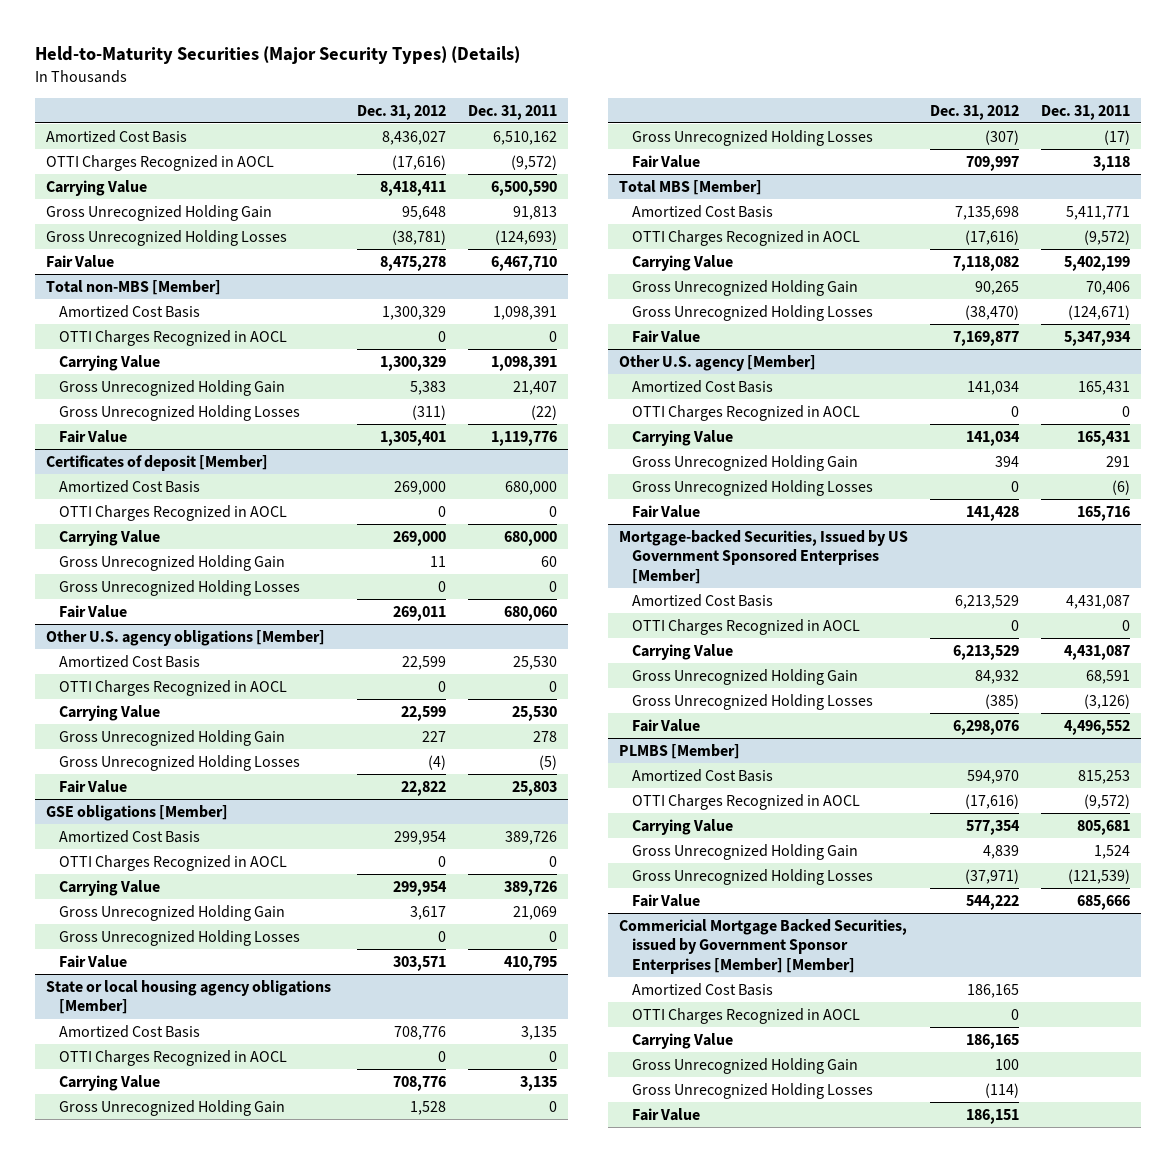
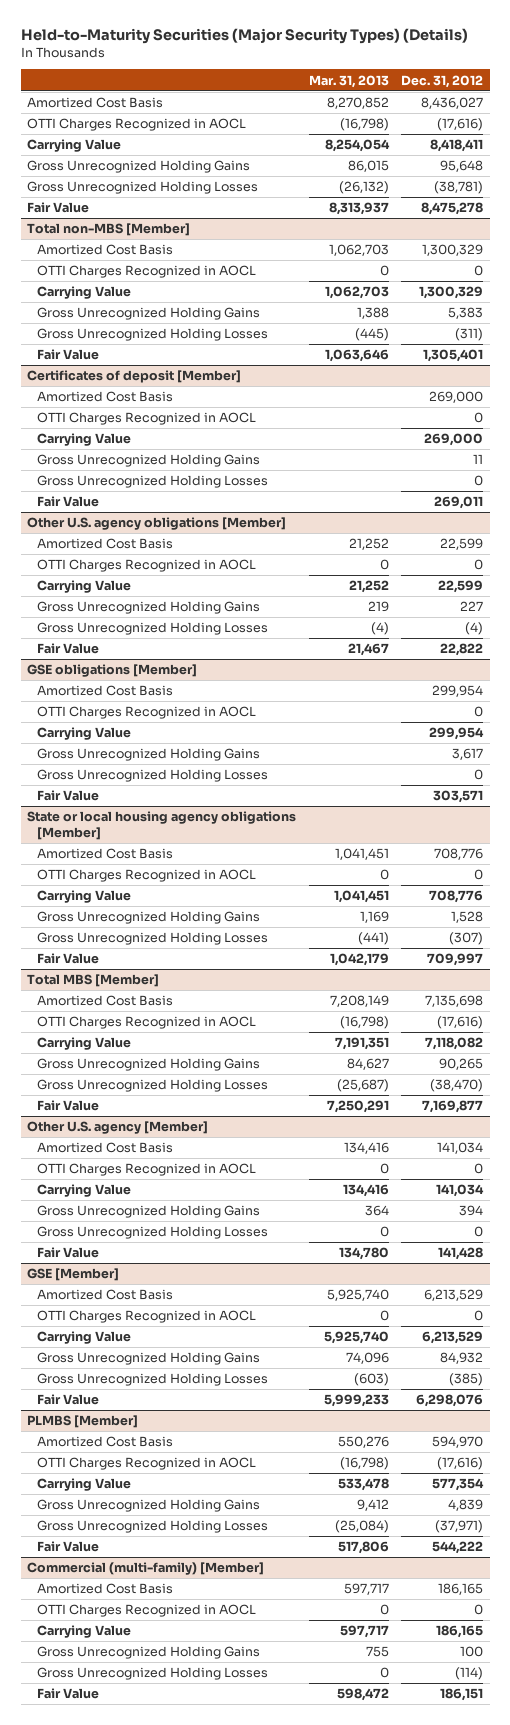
[467,104,557,120] Dec. 31, 2011 -> none
none -> [308,74,389,88] Mar. 31, 2013
[45,204,272,221] Gross Unrecognized Holding Gain -> [26,160,250,174] Gross Unrecognized Holding Gains
[58,379,285,396] Gross Unrecognized Holding Gain -> [37,307,261,321] Gross Unrecognized Holding Gains
[58,554,285,571] Gross Unrecognized Holding Gain -> [37,454,261,468] Gross Unrecognized Holding Gains
[58,729,285,746] Gross Unrecognized Holding Gain -> [37,601,261,615] Gross Unrecognized Holding Gains
[58,904,285,921] Gross Unrecognized Holding Gain -> [37,748,261,762] Gross Unrecognized Holding Gains
[58,1099,285,1116] Gross Unrecognized Holding Gain -> [37,911,261,925] Gross Unrecognized Holding Gains
[632,279,859,296] Gross Unrecognized Holding Gain -> [37,1058,261,1072] Gross Unrecognized Holding Gains
[632,454,859,471] Gross Unrecognized Holding Gain -> [37,1205,261,1219] Gross Unrecognized Holding Gains
[618,529,908,584] Mortgage-backed Securities, Issued by US Government Sponsored Enterprises [Member] -> none
none -> [26,1268,119,1282] GSE [Member]
[632,668,859,685] Gross Unrecognized Holding Gain -> [37,1352,261,1366] Gross Unrecognized Holding Gains
[632,843,859,860] Gross Unrecognized Holding Gain -> [37,1499,261,1513] Gross Unrecognized Holding Gains
[618,918,907,974] Commericial Mortgage Backed Securities, issued by Government Sponsor Enterprises [Member] [Member] -> none
none -> [26,1562,264,1576] Commercial (multi-family) [Member]
[632,1057,859,1074] Gross Unrecognized Holding Gain -> [37,1646,261,1660] Gross Unrecognized Holding Gains

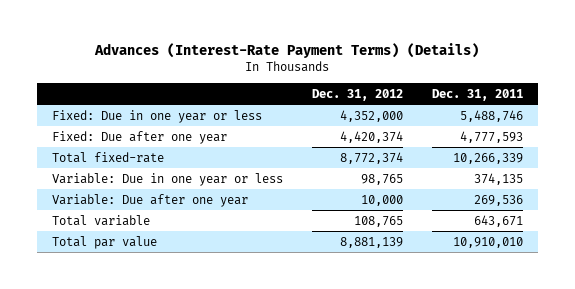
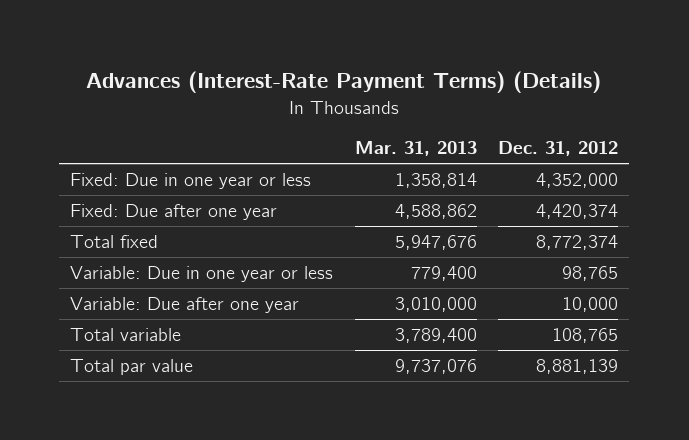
[432,88,524,101] Dec. 31, 2011 -> none
none -> [354,141,477,157] Mar. 31, 2013
[51,151,164,163] Total fixed-rate -> [70,235,159,249] Total fixed

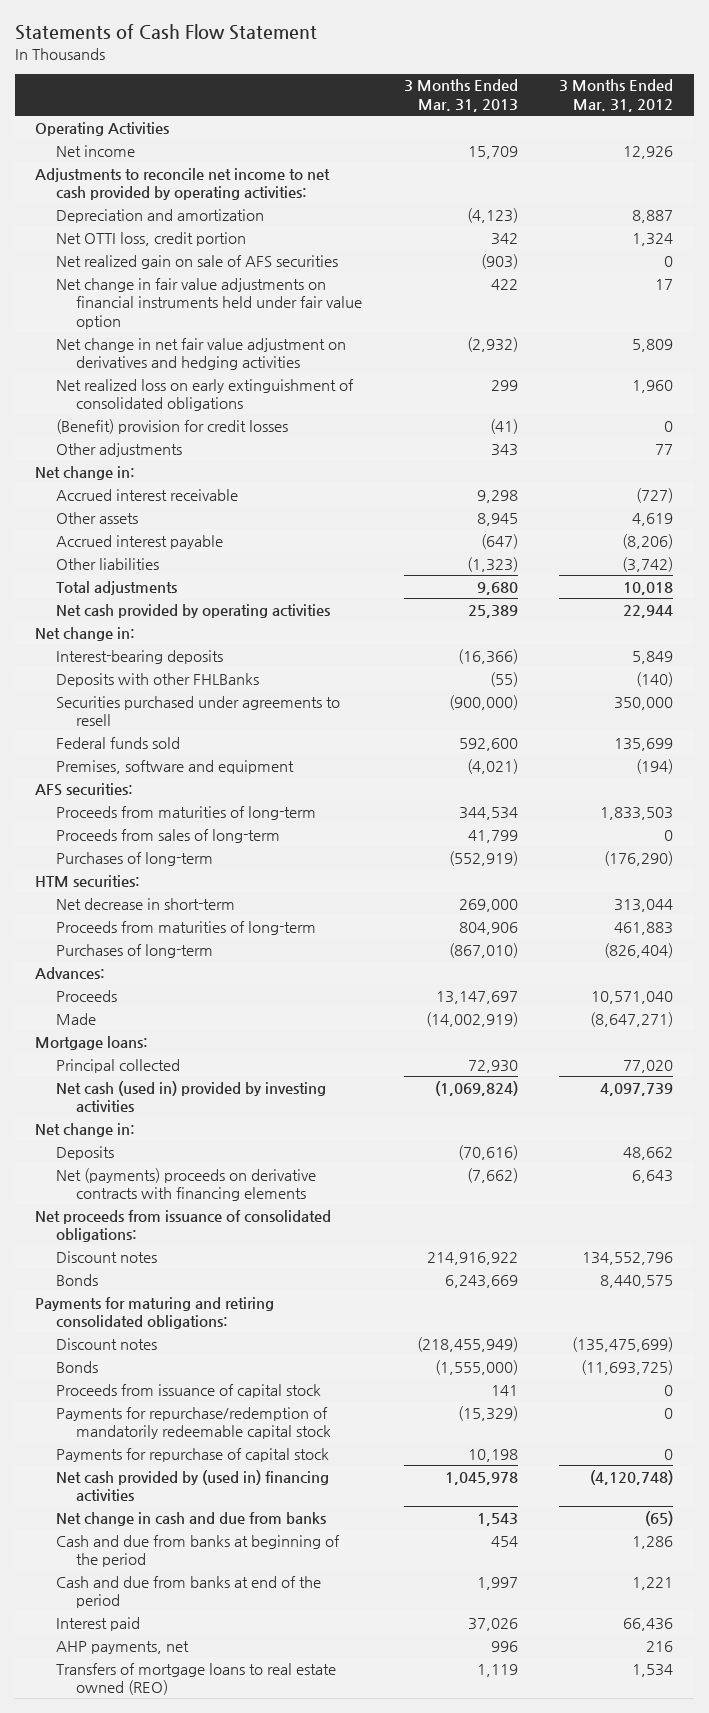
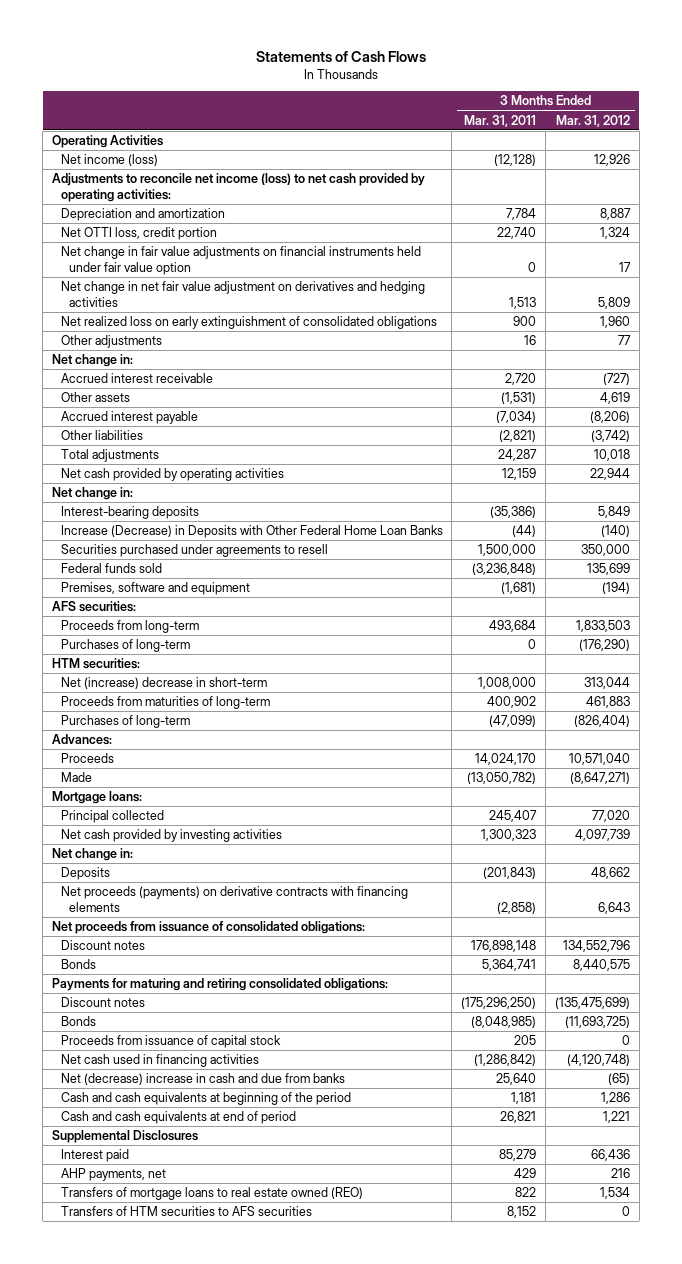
[14,24,317,41] Statements of Cash Flow Statement -> [255,50,426,62] Statements of Cash Flows
[403,79,518,113] 3 Months Ended Mar. 31, 2013 -> none
none -> [464,114,537,127] Mar. 31, 2011
[55,144,135,157] Net income -> [60,154,158,167] Net income (loss)
[35,167,331,201] Adjustments to reconcile net income to net cash provided by operating activities: -> [51,173,425,202] Adjustments to reconcile net income (loss) to net cash provided by operating activities:
[55,254,338,269] Net realized gain on sale of AFS securities -> none
[55,418,288,434] (Benefit) provision for credit losses -> none
[55,672,259,687] Deposits with other FHLBanks -> [60,525,443,539] Increase (Decrease) in Deposits with Other Federal Home Loan Banks
[55,828,280,843] Proceeds from sales of long-term -> none
[55,805,316,820] Proceeds from maturities of long-term -> [60,620,199,634] Proceeds from long-term
[55,897,235,910] Net decrease in short-term -> [60,677,267,690] Net (increase) decrease in short-term
[55,1080,326,1113] Net cash (used in) provided by investing activities -> [60,829,282,843] Net cash provided by investing activities
[55,1167,316,1202] Net (payments) proceeds on derivative contracts with financing elements -> [60,886,408,912] Net proceeds (payments) on derivative contracts with financing elements
[55,1406,332,1440] Payments for repurchase/redemption of mandatorily redeemable capital stock -> none
[55,1447,329,1462] Payments for repurchase of capital stock -> none
[55,1469,329,1502] Net cash provided by (used in) financing activities -> [60,1054,259,1068] Net cash used in financing activities
[55,1511,326,1526] Net change in cash and due from banks -> [60,1073,345,1086] Net (decrease) increase in cash and due from banks
[55,1534,340,1568] Cash and due from banks at beginning of the period -> [60,1092,351,1106] Cash and cash equivalents at beginning of the period
[55,1575,321,1609] Cash and due from banks at end of the period -> [60,1111,296,1125] Cash and cash equivalents at end of period
none -> [51,1130,198,1144] Supplemental Disclosures
none -> [60,1206,312,1217] Transfers of HTM securities to AFS securities

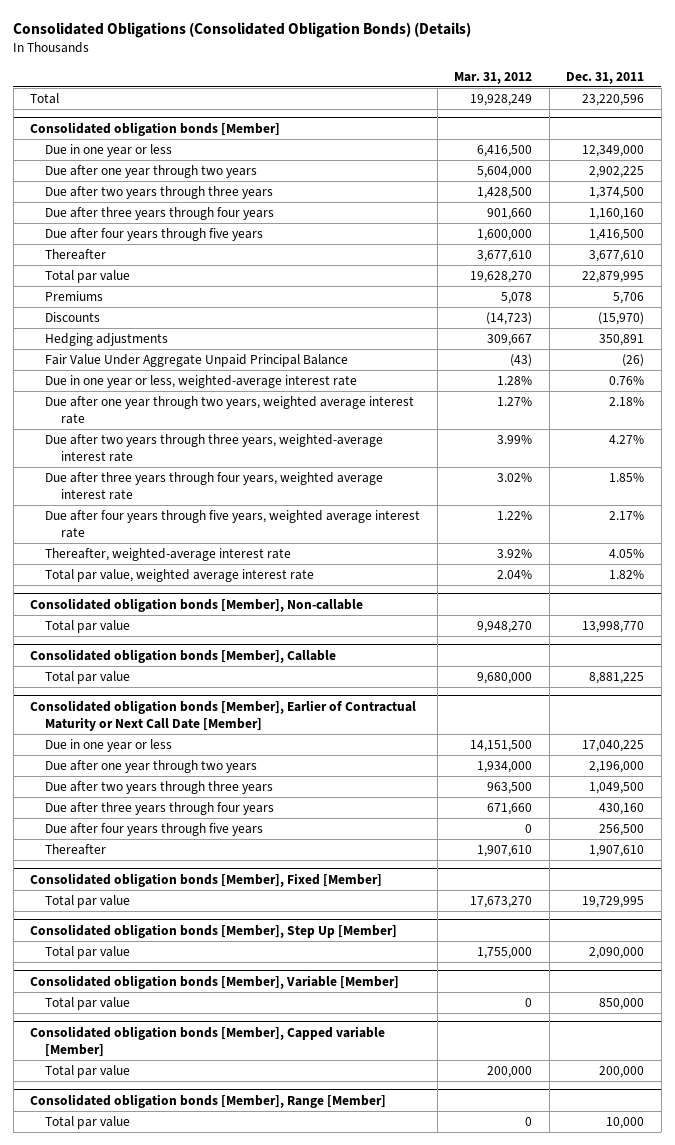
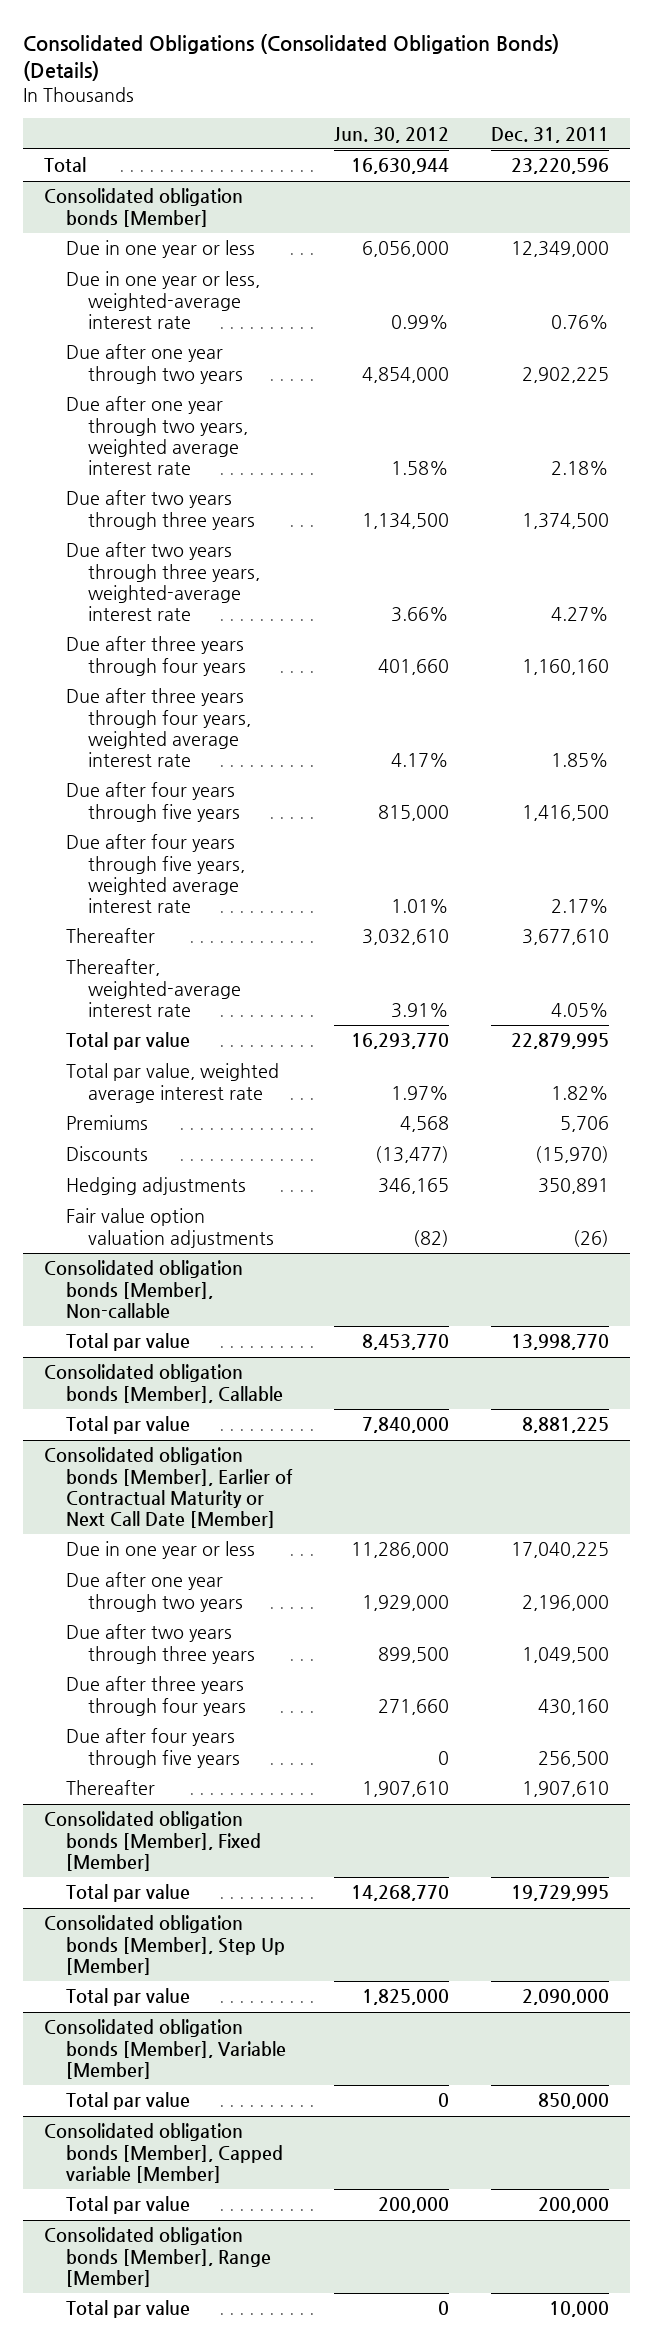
[454,71,533,84] Mar. 31, 2012 -> none
none -> [334,126,450,143] Jun. 30, 2012
[45,375,358,389] Due in one year or less, weighted-average interest rate -> [65,271,260,329] Due in one year or less, weighted-average interest rate
[45,396,415,425] Due after one year through two years, weighted average interest rate -> [65,396,248,475] Due after one year through two years, weighted average interest rate
[45,434,384,463] Due after two years through three years, weighted-average interest rate -> [65,542,260,621] Due after two years through three years, weighted-average interest rate
[45,472,384,501] Due after three years through four years, weighted average interest rate -> [65,688,251,767] Due after three years through four years, weighted average interest rate
[45,510,421,539] Due after four years through five years, weighted average interest rate -> [65,834,245,913] Due after four years through five years, weighted average interest rate
[45,548,292,562] Thereafter, weighted-average interest rate -> [65,959,241,1017] Thereafter, weighted-average interest rate
[45,569,315,583] Total par value, weighted average interest rate -> [65,1063,279,1103] Total par value, weighted average interest rate
[45,354,349,368] Fair Value Under Aggregate Unpaid Principal Balance -> [65,1208,274,1248] Fair value option valuation adjustments

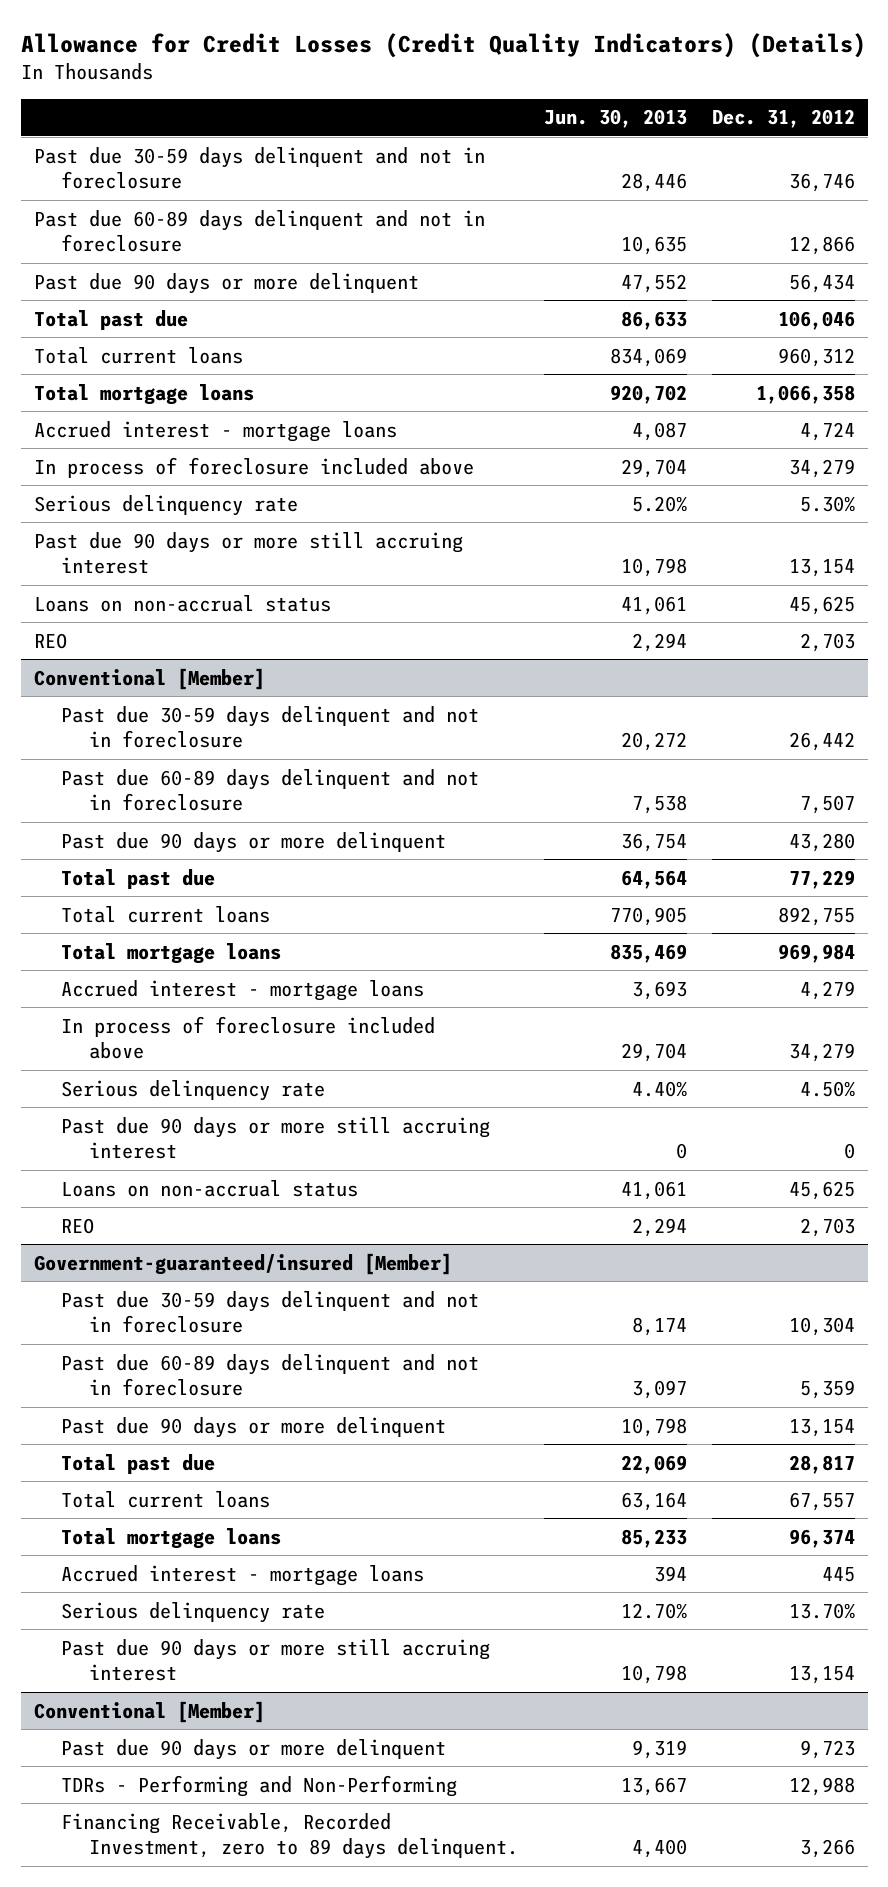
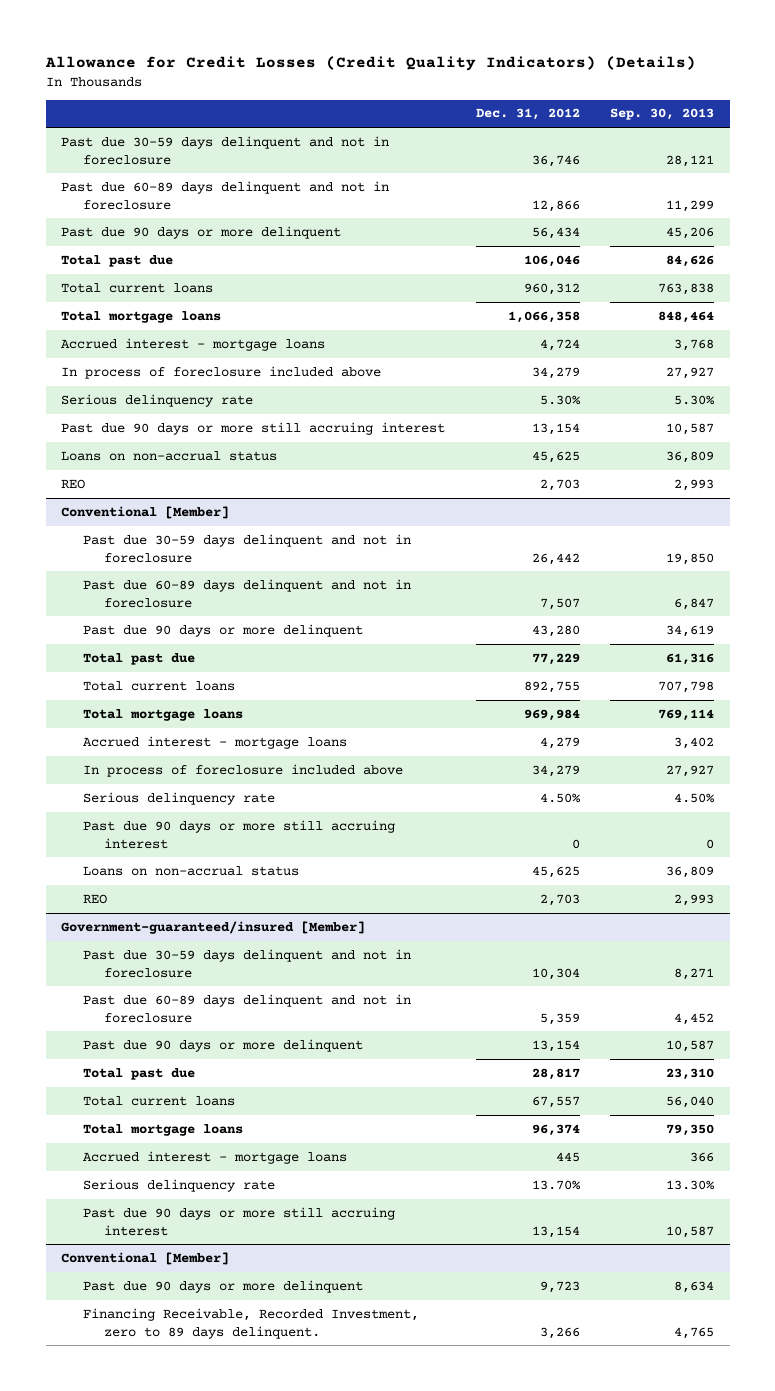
[543,109,687,129] Jun. 30, 2013 -> none
none -> [610,108,715,121] Sep. 30, 2013
[61,1774,458,1797] TDRs - Performing and Non-Performing -> none

